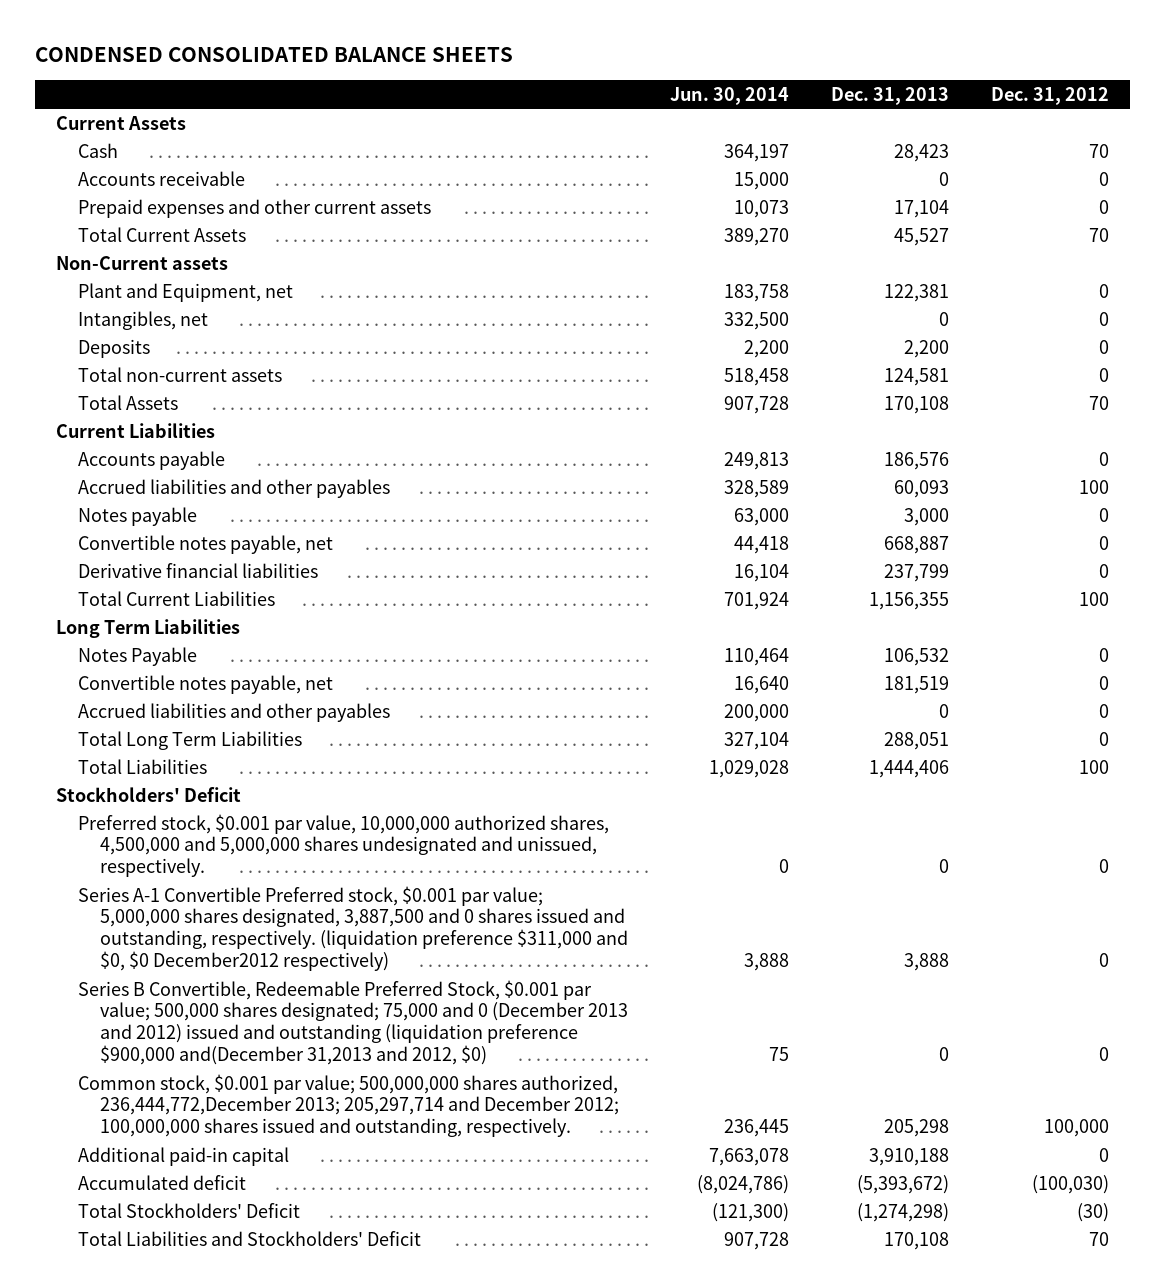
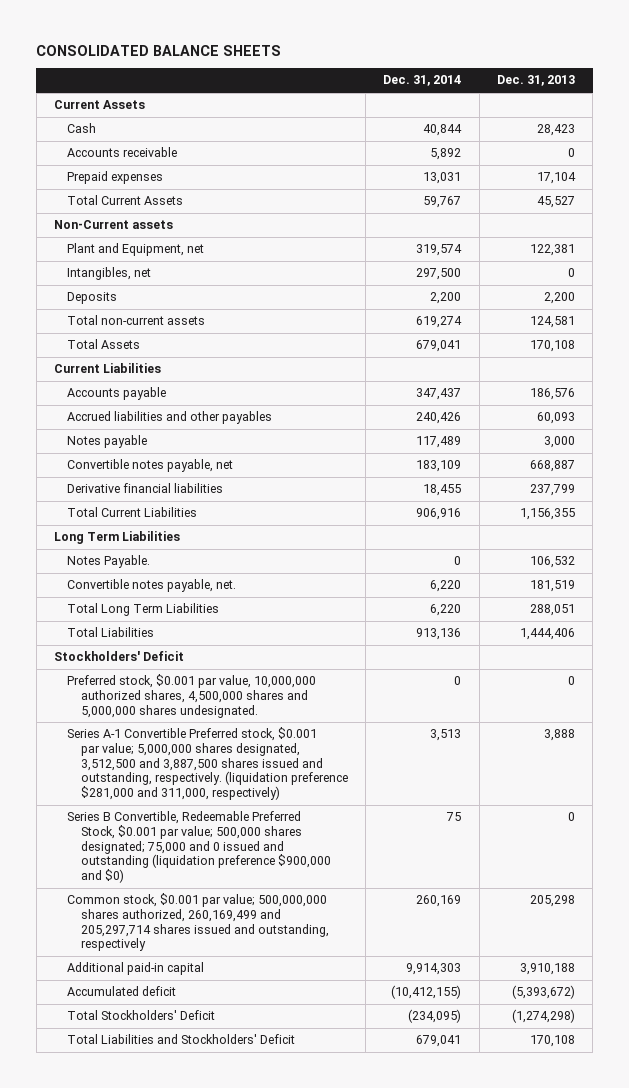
[34,47,513,63] CONDENSED CONSOLIDATED BALANCE SHEETS -> [36,44,282,56] CONSOLIDATED BALANCE SHEETS
[669,86,789,105] Jun. 30, 2014 -> none
[991,86,1110,105] Dec. 31, 2012 -> none
none -> [383,75,462,87] Dec. 31, 2014
[77,198,431,218] Prepaid expenses and other current assets -> [67,171,164,185] Prepaid expenses
[77,702,390,722] Accrued liabilities and other payables -> none
[77,646,197,666] Notes Payable -> [67,555,151,569] Notes Payable.
[77,674,333,694] Convertible notes payable, net -> [67,579,237,593] Convertible notes payable, net.
[77,813,609,878] Preferred stock, $0.001 par value, 10,000,000 authorized shares, 4,500,000 and 5,000,000 shares undesignated and unissued, respectively. -> [67,674,317,718] Preferred stock, $0.001 par value, 10,000,000 authorized shares, 4,500,000 shares and 5,000,000 shares undesignated.
[77,885,628,971] Series A-1 Convertible Preferred stock, $0.001 par value; 5,000,000 shares designated, 3,887,500 and 0 shares issued and outstanding, respectively. (liquidation preference $311,000 and $0, $0 December2012 respectively) -> [67,727,348,800] Series A-1 Convertible Preferred stock, $0.001 par value; 5,000,000 shares designated, 3,512,500 and 3,887,500 shares issued and outstanding, respectively. (liquidation preference $281,000 and 311,000, respectively)
[77,979,628,1065] Series B Convertible, Redeemable Preferred Stock, $0.001 par value; 500,000 shares designated; 75,000 and 0 (December 2013 and 2012) issued and outstanding (liquidation preference $900,000 and(December 31,2013 and 2012, $0) -> [67,811,331,883] Series B Convertible, Redeemable Preferred Stock, $0.001 par value; 500,000 shares designated; 75,000 and 0 issued and outstanding (liquidation preference $900,000 and $0)
[77,1073,619,1138] Common stock, $0.001 par value; 500,000,000 shares authorized, 236,444,772,December 2013; 205,297,714 and December 2012; 100,000,000 shares issued and outstanding, respectively. -> [67,893,329,952] Common stock, $0.001 par value; 500,000,000 shares authorized, 260,169,499 and 205,297,714 shares issued and outstanding, respectively

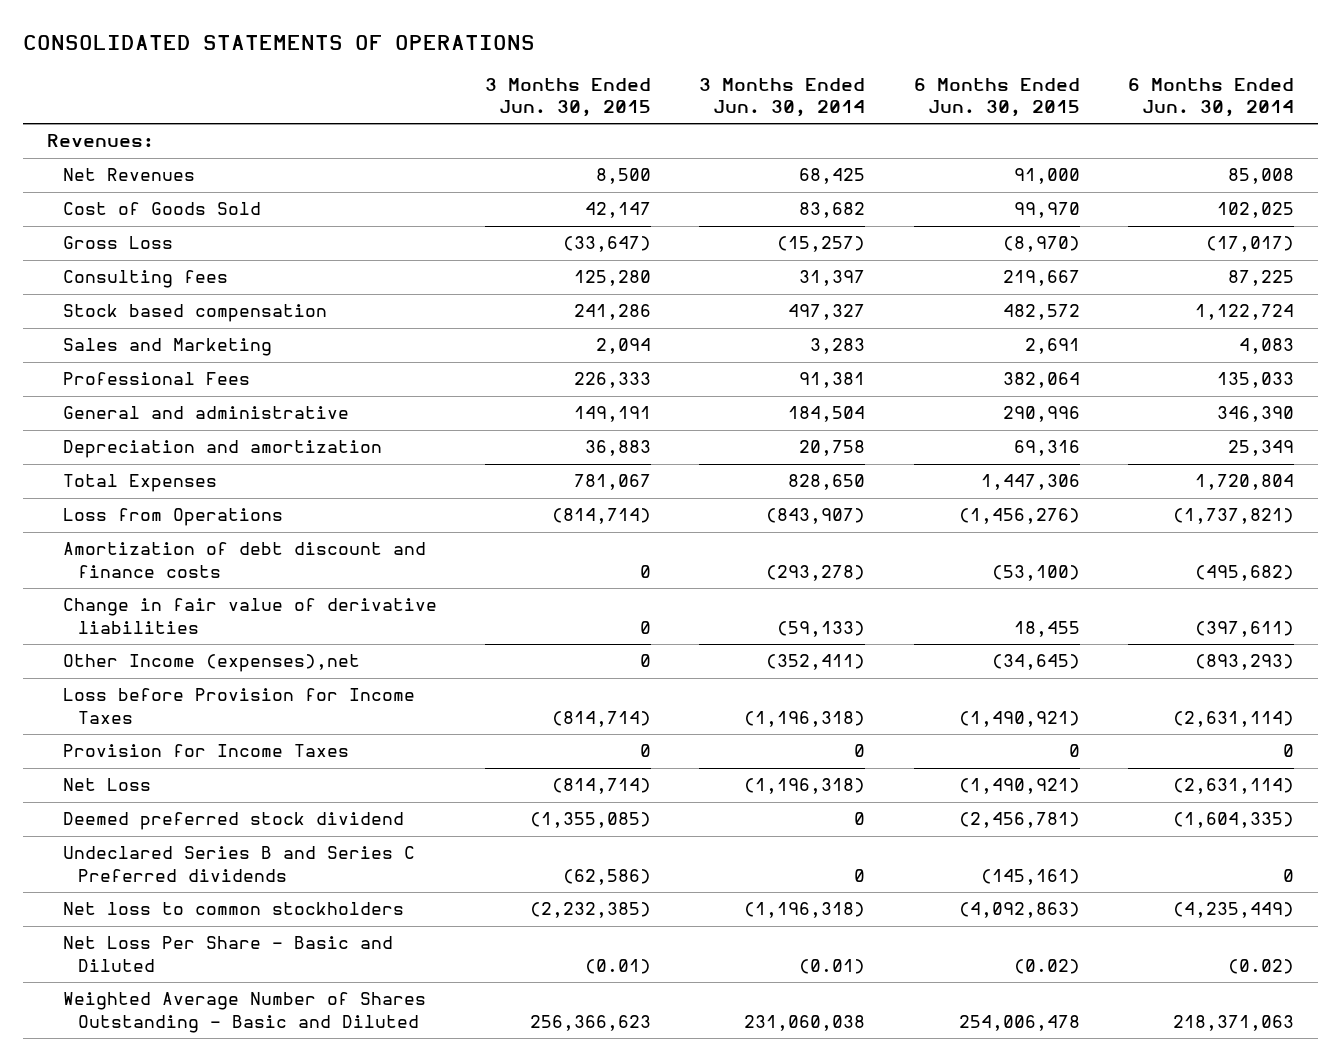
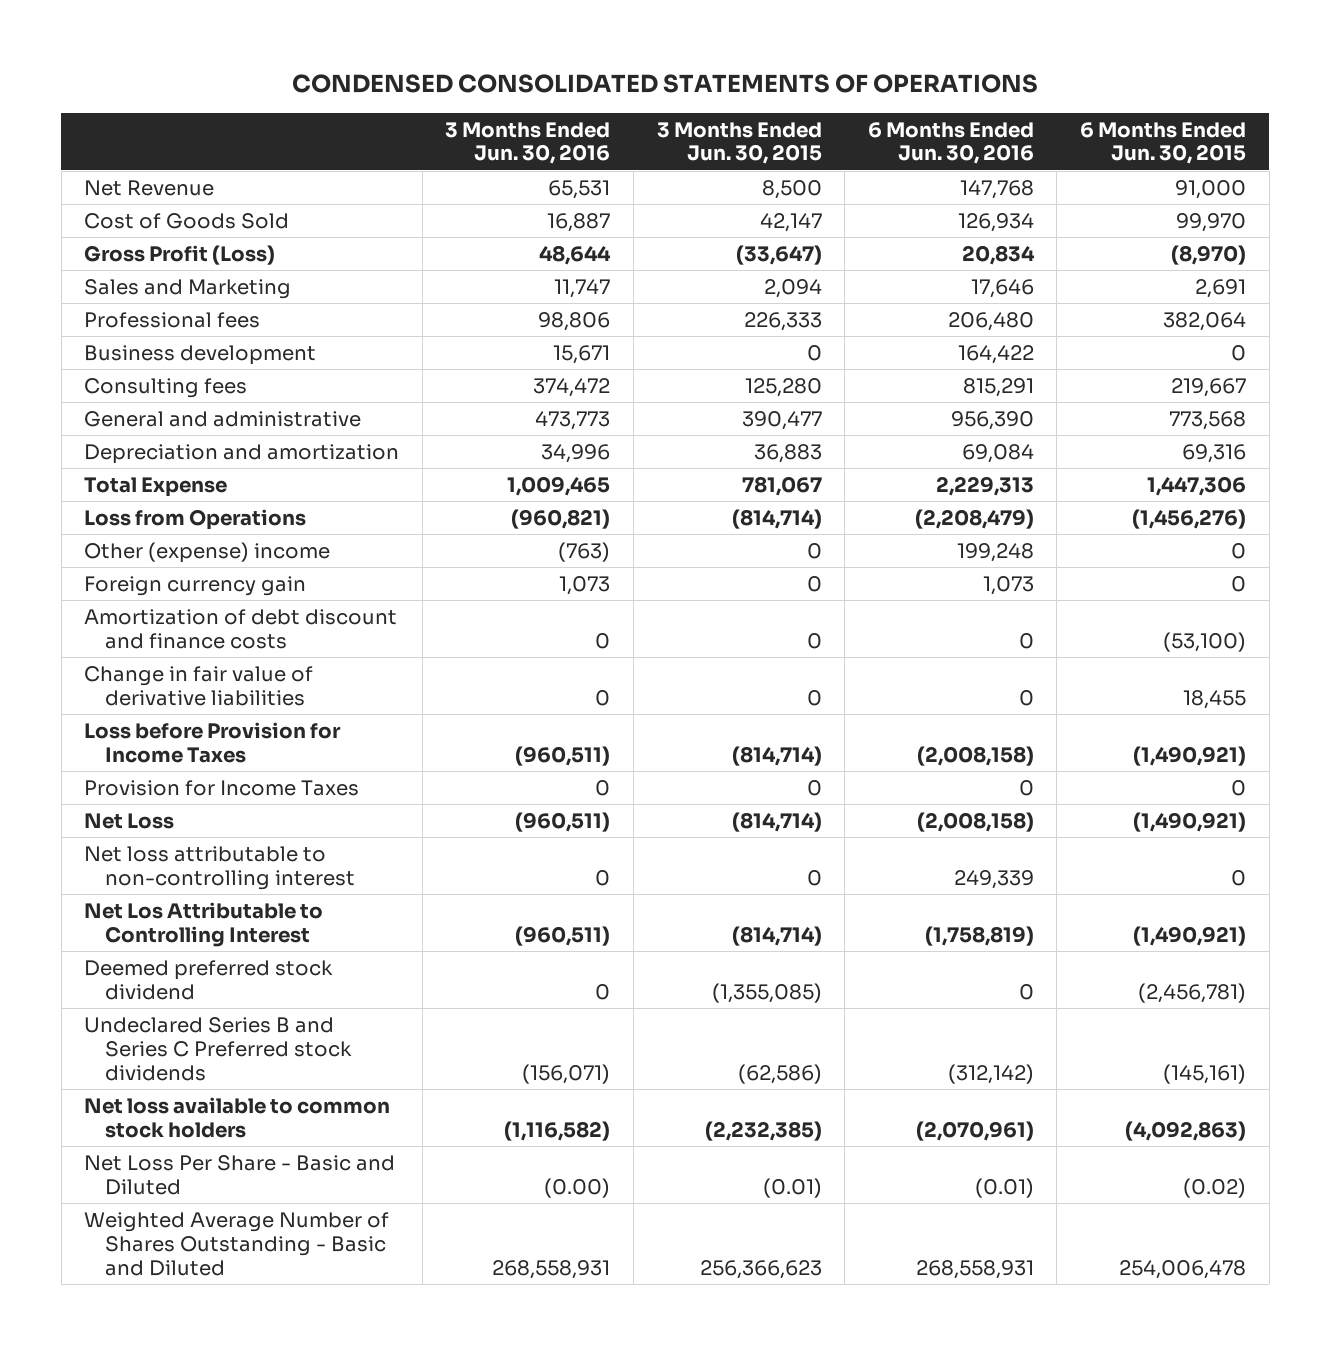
[23,35,536,51] CONSOLIDATED STATEMENTS OF OPERATIONS -> [292,74,1039,94] CONDENSED CONSOLIDATED STATEMENTS OF OPERATIONS
[699,77,866,118] 3 Months Ended Jun. 30, 2014 -> none
[1127,77,1294,118] 6 Months Ended Jun. 30, 2014 -> none
none -> [445,121,611,165] 3 Months Ended Jun. 30, 2016
none -> [867,121,1034,165] 6 Months Ended Jun. 30, 2016
[47,134,155,148] Revenues: -> none
[62,168,195,182] Net Revenues -> [84,179,215,196] Net Revenue
[62,304,327,323] Stock based compensation -> none
[62,236,173,250] Gross Loss -> [84,244,276,265] Gross Profit (Loss)
[62,372,250,386] Professional Fees -> [84,311,261,328] Professional fees
none -> [84,344,317,365] Business development
[62,270,228,289] Consulting fees -> [84,377,248,398] Consulting fees
[573,406,651,423] 149,191 -> [741,410,822,430] 390,477
[1002,406,1080,423] 290,996 -> [1168,410,1246,430] 773,568
[62,474,217,493] Total Expenses -> [84,476,228,497] Total Expense
none -> [84,541,331,563] Other (expense) income
none -> [84,575,307,596] Foreign currency gain
[62,654,360,673] Other Income (expenses),net -> none
none -> [84,845,355,890] Net loss attributable to non-controlling interest
none -> [84,901,324,947] Net Los Attributable to Controlling Interest
[62,846,415,882] Undeclared Series B and Series C Preferred dividends -> [84,1016,352,1081] Undeclared Series B and Series C Preferred stock dividends
[62,902,404,916] Net loss to common stockholders -> [84,1096,391,1138] Net loss available to common stock holders

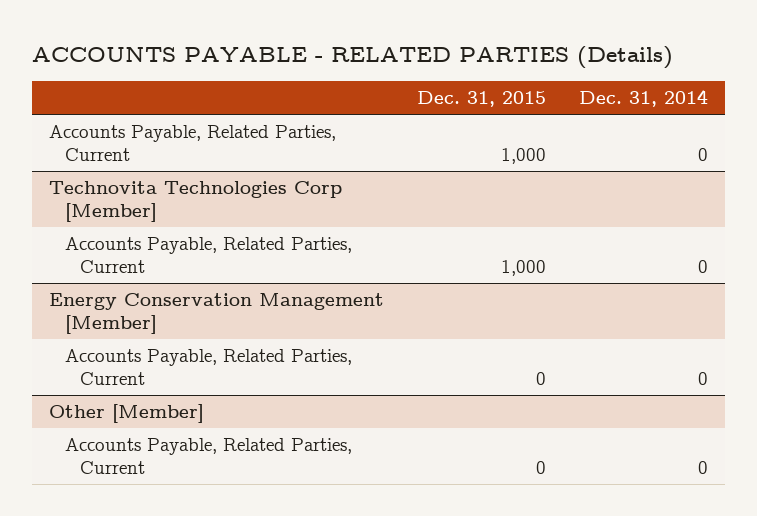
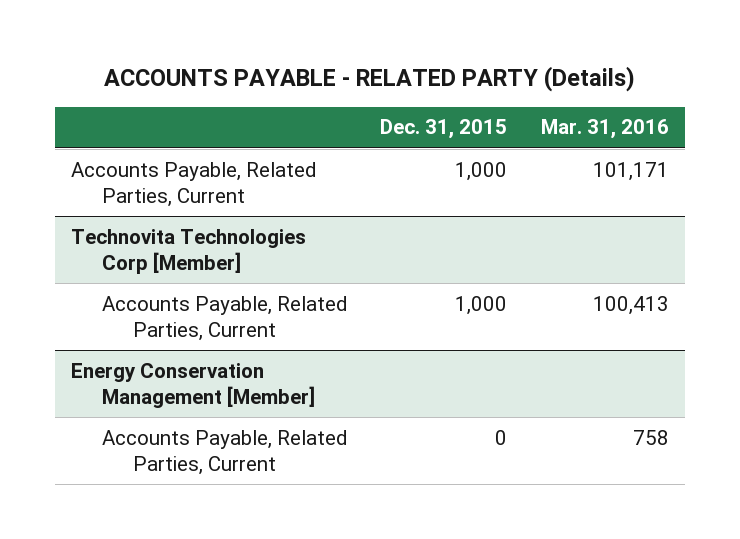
[32,45,674,69] ACCOUNTS PAYABLE - RELATED PARTIES (Details) -> [104,66,636,93] ACCOUNTS PAYABLE - RELATED PARTY (Details)
[579,88,709,107] Dec. 31, 2014 -> none
none -> [540,119,669,140] Mar. 31, 2016
[48,404,204,424] Other [Member] -> none
[64,438,352,474] Accounts Payable, Related Parties, Current -> none

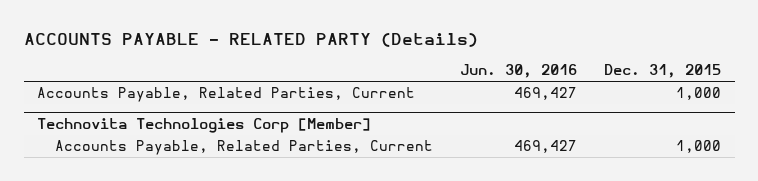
[540,119,669,140] Mar. 31, 2016 -> none
none -> [459,64,577,79] Jun. 30, 2016
[71,362,316,409] Energy Conservation Management [Member] -> none
[102,429,348,476] Accounts Payable, Related Parties, Current -> none

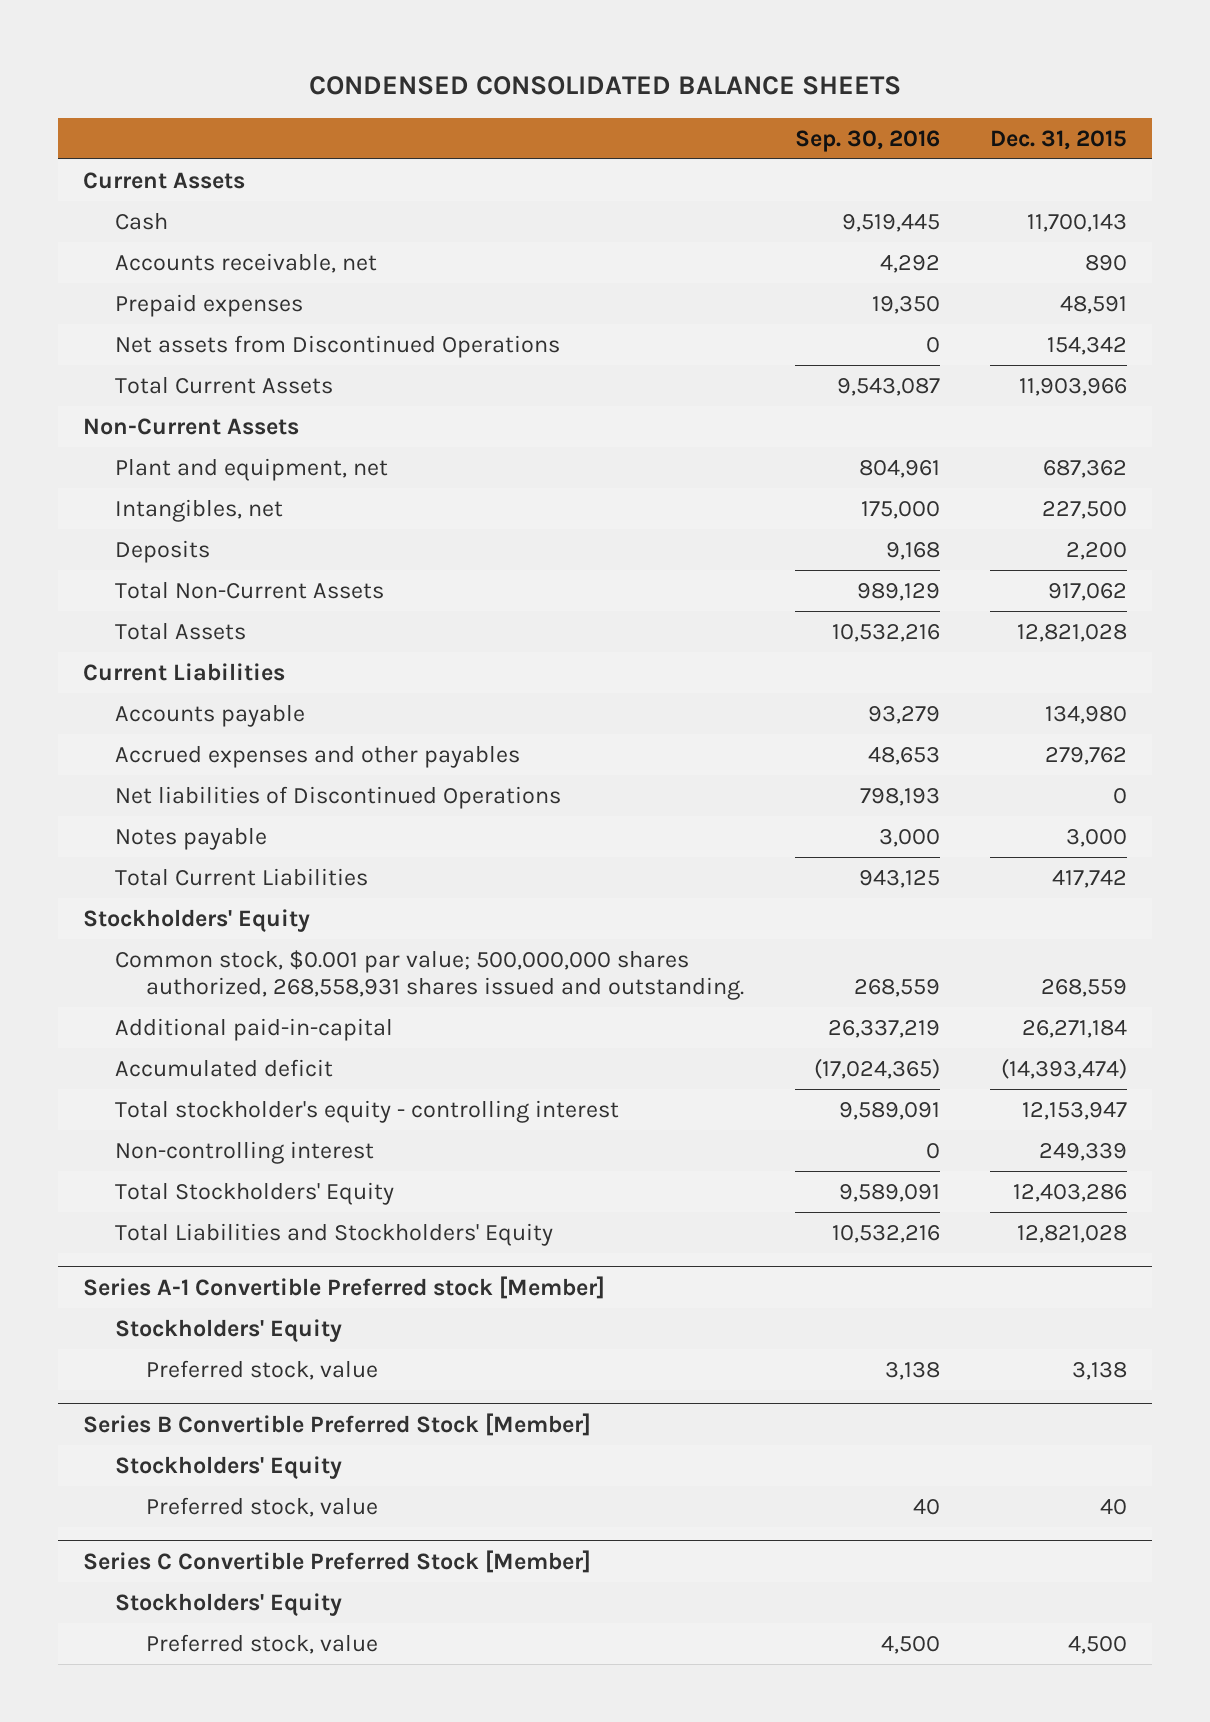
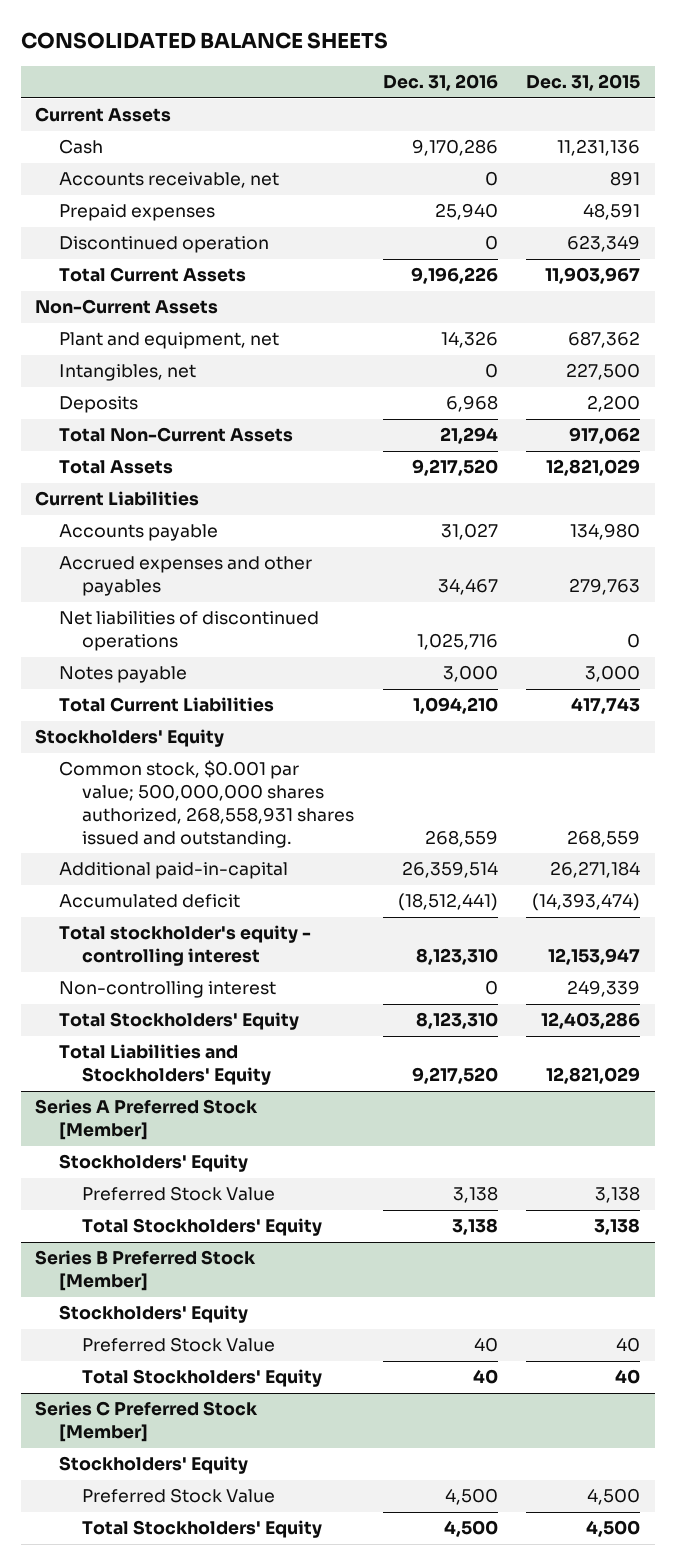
[309,76,902,96] CONDENSED CONSOLIDATED BALANCE SHEETS -> [20,32,388,50] CONSOLIDATED BALANCE SHEETS
[794,129,940,152] Sep. 30, 2016 -> none
none -> [382,74,498,92] Dec. 31, 2016
[1027,213,1128,232] 11,700,143 -> [557,139,641,157] 11,231,136
[1085,254,1128,271] 890 -> [610,171,641,187] 891
[114,334,560,358] Net assets from Discontinued Operations -> [58,236,269,254] Discontinued operation
[1047,336,1128,355] 154,342 -> [567,235,641,253] 623,349
[1019,377,1128,396] 11,903,966 -> [545,267,641,285] 11,903,967
[1017,623,1128,642] 12,821,028 -> [546,459,641,477] 12,821,029
[1045,746,1128,765] 279,762 -> [569,578,641,596] 279,763
[114,785,561,809] Net liabilities of Discontinued Operations -> [58,611,319,652] Net liabilities of discontinued operations
[1052,869,1128,888] 417,742 -> [571,697,641,715] 417,743
[1017,1224,1128,1243] 12,821,028 -> [546,1067,641,1085] 12,821,029
[83,1275,606,1299] Series A-1 Convertible Preferred stock [Member] -> [35,1099,259,1141] Series A Preferred Stock [Member]
[146,1359,379,1380] Preferred stock, value -> [82,1186,276,1202] Preferred Stock Value
none -> [82,1218,323,1237] Total Stockholders' Equity
[83,1412,592,1436] Series B Convertible Preferred Stock [Member] -> [35,1250,257,1292] Series B Preferred Stock [Member]
[146,1496,379,1517] Preferred stock, value -> [82,1337,276,1353] Preferred Stock Value
none -> [82,1369,323,1388] Total Stockholders' Equity
[83,1549,592,1573] Series C Convertible Preferred Stock [Member] -> [35,1401,259,1443] Series C Preferred Stock [Member]
[146,1633,379,1654] Preferred stock, value -> [82,1488,276,1504] Preferred Stock Value
none -> [82,1520,323,1539] Total Stockholders' Equity

